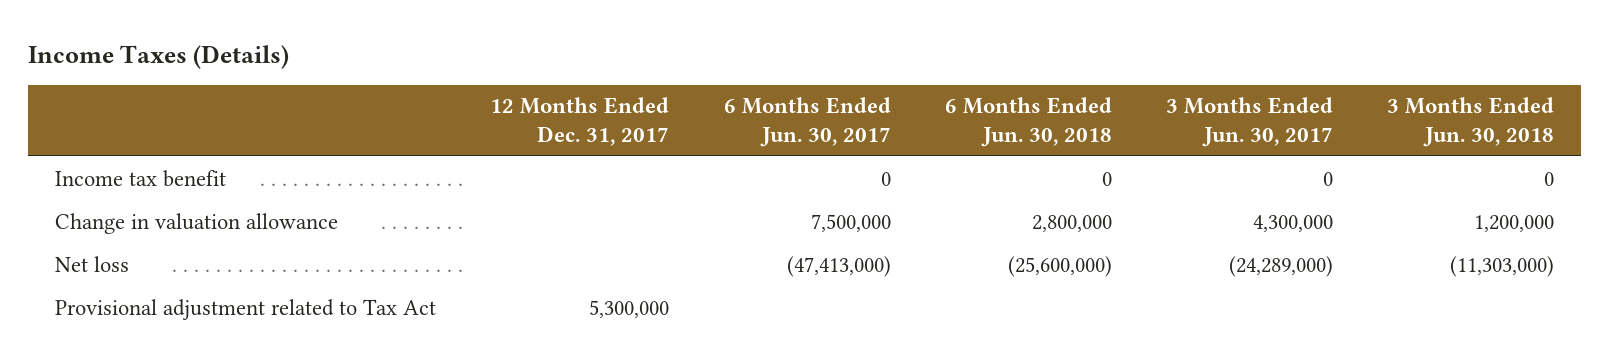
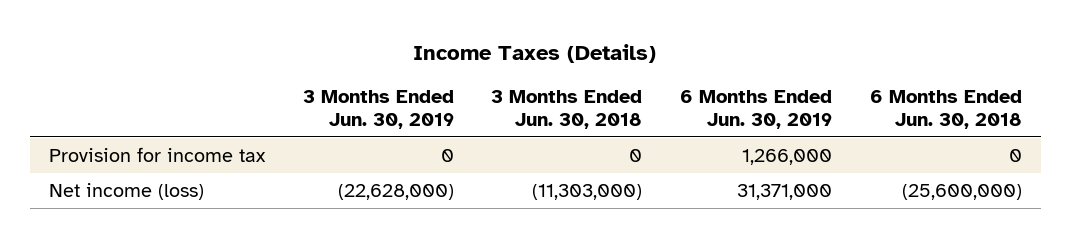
[490,97,670,146] 12 Months Ended Dec. 31, 2017 -> none
[723,97,891,147] 6 Months Ended Jun. 30, 2017 -> none
[1166,97,1334,147] 3 Months Ended Jun. 30, 2017 -> none
none -> [302,90,454,130] 3 Months Ended Jun. 30, 2019
none -> [680,90,833,130] 6 Months Ended Jun. 30, 2019
[55,212,339,234] Change in valuation allowance -> none
[55,298,437,320] Provisional adjustment related to Tax Act -> none
[55,169,227,187] Income tax benefit -> [48,146,266,162] Provision for income tax
[55,255,130,272] Net loss -> [48,182,204,200] Net income (loss)

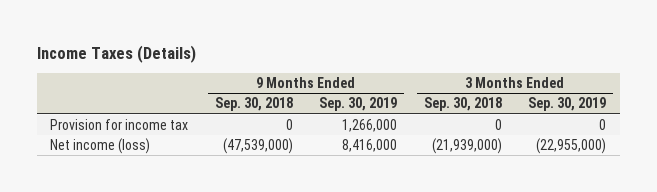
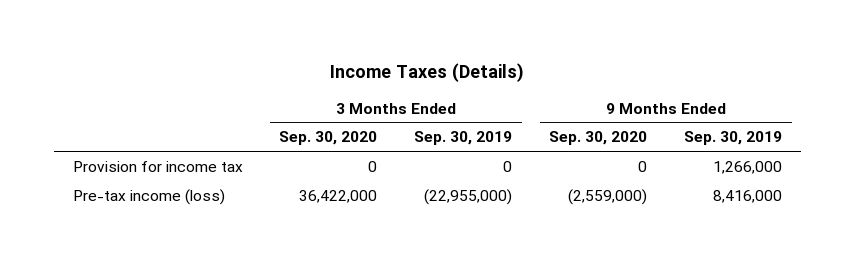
[214,97,293,112] Sep. 30, 2018 -> none
[423,97,502,112] Sep. 30, 2018 -> none
none -> [279,131,378,146] Sep. 30, 2020
none -> [549,131,648,146] Sep. 30, 2020
[50,138,151,155] Net income (loss) -> [72,188,225,205] Pre-tax income (loss)

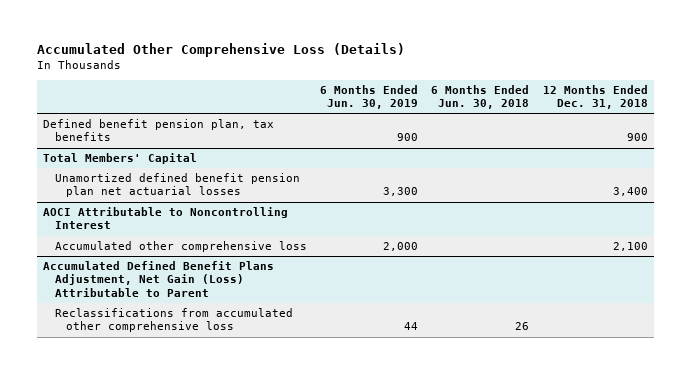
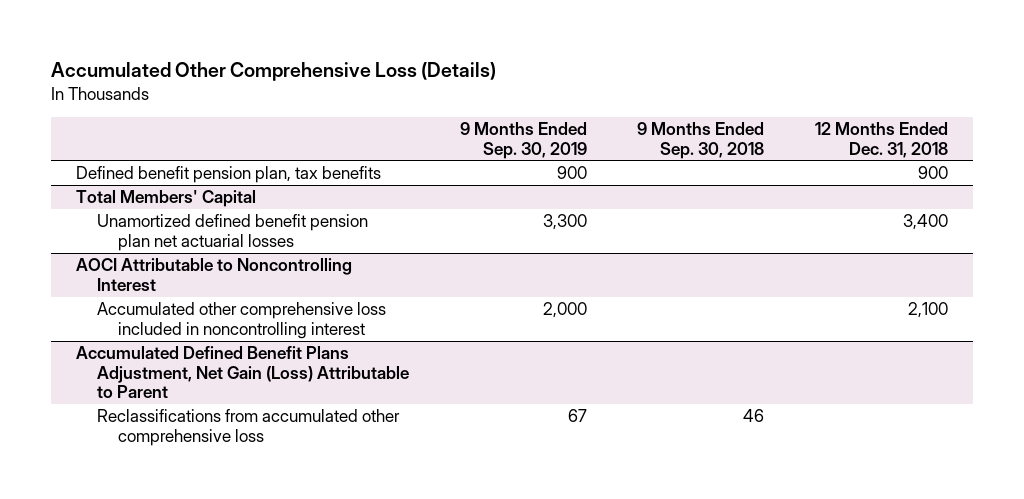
[320,84,419,110] 6 Months Ended Jun. 30, 2019 -> none
[431,84,530,110] 6 Months Ended Jun. 30, 2018 -> none
none -> [459,121,587,159] 9 Months Ended Sep. 30, 2019
none -> [637,121,765,159] 9 Months Ended Sep. 30, 2018
[54,241,307,253] Accumulated other comprehensive loss -> [97,302,387,339] Accumulated other comprehensive loss included in noncontrolling interest

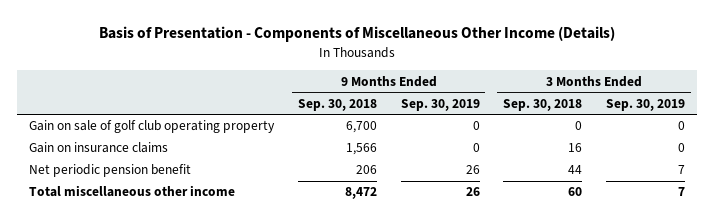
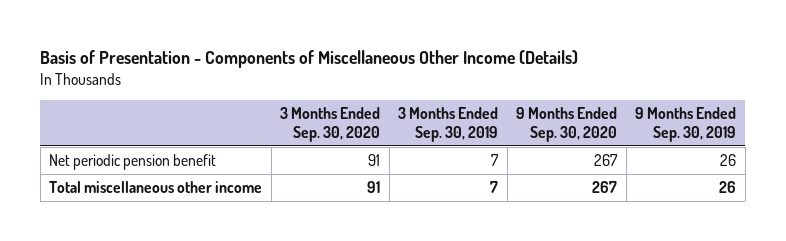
[297,98,377,111] Sep. 30, 2018 -> none
[503,98,583,111] Sep. 30, 2018 -> none
none -> [280,107,381,142] 3 Months Ended Sep. 30, 2020
none -> [516,107,618,142] 9 Months Ended Sep. 30, 2020
[29,120,276,134] Gain on sale of golf club operating property -> none
[29,142,169,154] Gain on insurance claims -> none

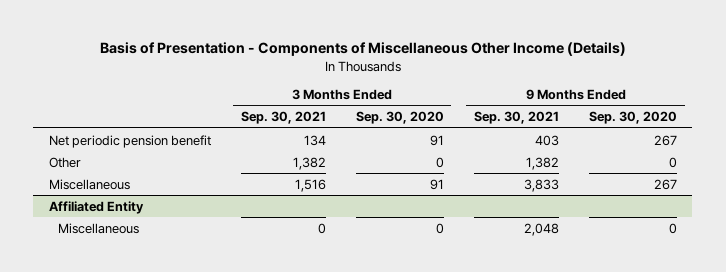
[398,107,499,142] 3 Months Ended Sep. 30, 2019 -> none
[635,107,737,142] 9 Months Ended Sep. 30, 2019 -> none
none -> [240,111,326,125] Sep. 30, 2021
none -> [473,111,559,125] Sep. 30, 2021
none -> [48,156,81,168] Other
[49,181,263,194] Total miscellaneous other income -> [48,178,130,190] Miscellaneous
none -> [48,200,144,214] Affiliated Entity
none -> [57,222,139,234] Miscellaneous

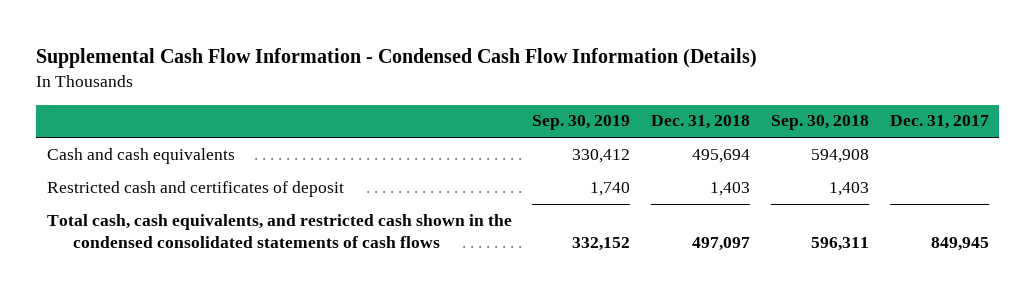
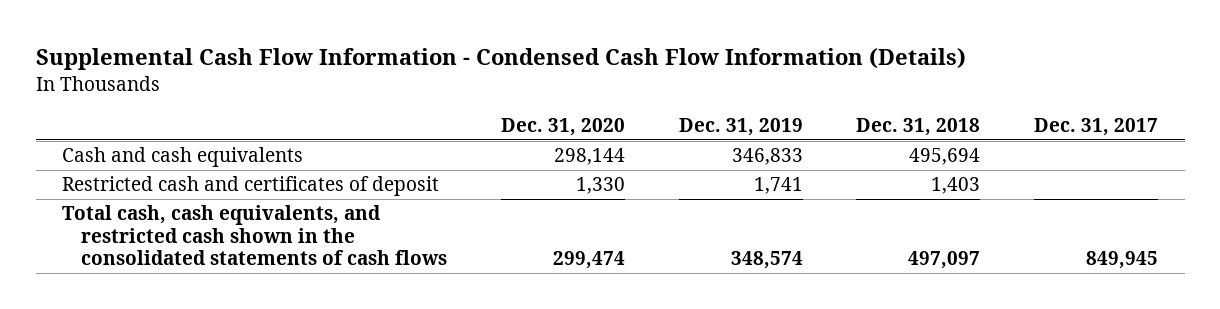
[532,115,631,131] Sep. 30, 2019 -> none
[770,115,869,131] Sep. 30, 2018 -> none
none -> [501,118,626,137] Dec. 31, 2020
none -> [678,118,803,137] Dec. 31, 2019
[46,213,512,249] Total cash, cash equivalents, and restricted cash shown in the condensed consolidated statements of cash flows -> [62,205,448,266] Total cash, cash equivalents, and restricted cash shown in the consolidated statements of cash flows

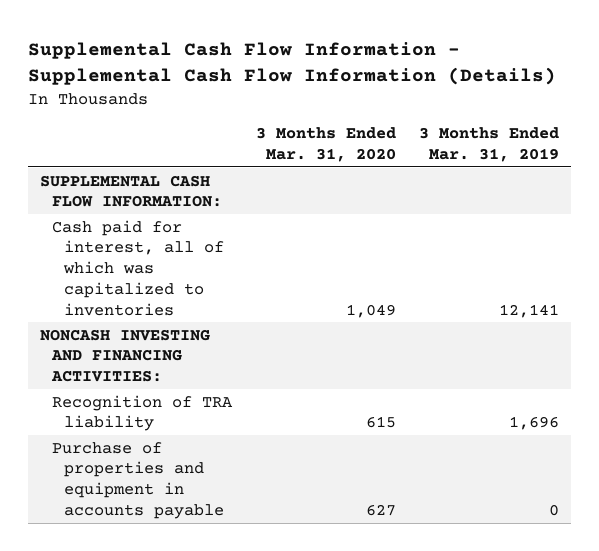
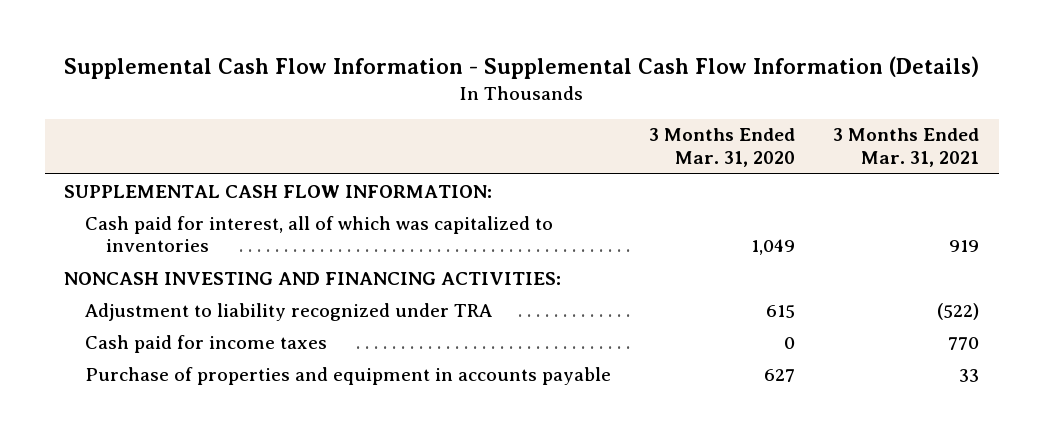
[419,127,560,162] 3 Months Ended Mar. 31, 2019 -> none
none -> [833,128,980,168] 3 Months Ended Mar. 31, 2021
[52,394,234,432] Recognition of TRA liability -> [85,302,493,321] Adjustment to liability recognized under TRA
none -> [85,334,328,353] Cash paid for income taxes

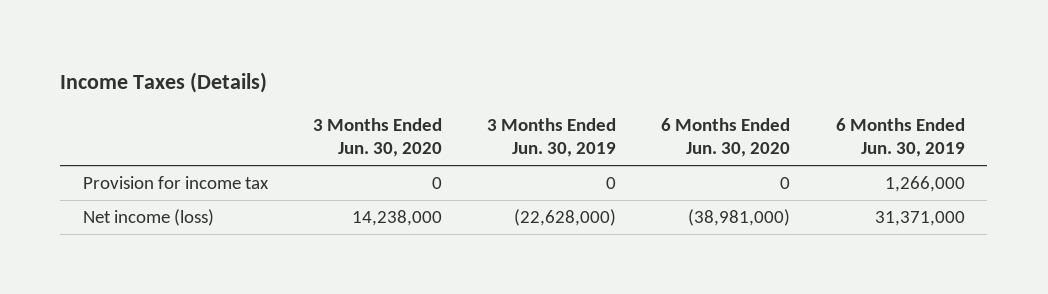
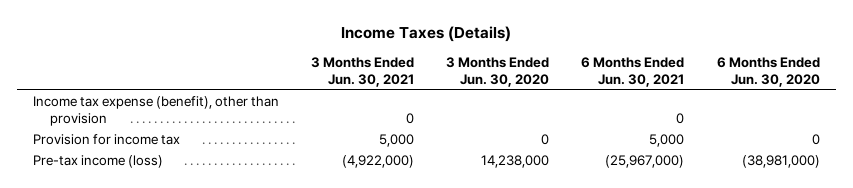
[487,118,617,158] 3 Months Ended Jun. 30, 2019 -> none
[835,118,965,158] 6 Months Ended Jun. 30, 2019 -> none
none -> [311,57,415,88] 3 Months Ended Jun. 30, 2021
none -> [581,57,685,88] 6 Months Ended Jun. 30, 2021
none -> [32,96,279,127] Income tax expense (benefit), other than provision
[82,209,214,227] Net income (loss) -> [32,155,163,169] Pre-tax income (loss)

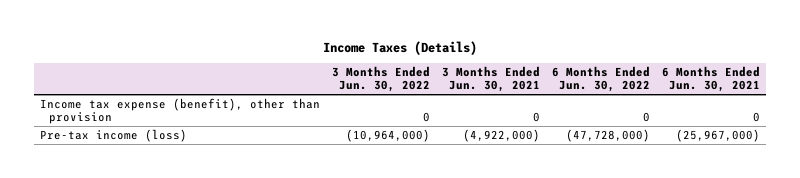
[446,57,550,88] 3 Months Ended Jun. 30, 2020 -> none
[716,57,820,88] 6 Months Ended Jun. 30, 2020 -> none
none -> [332,65,431,93] 3 Months Ended Jun. 30, 2022
none -> [552,65,651,93] 6 Months Ended Jun. 30, 2022
[32,134,180,146] Provision for income tax -> none

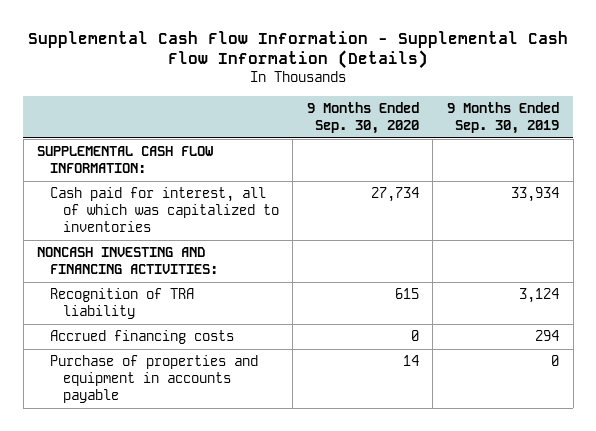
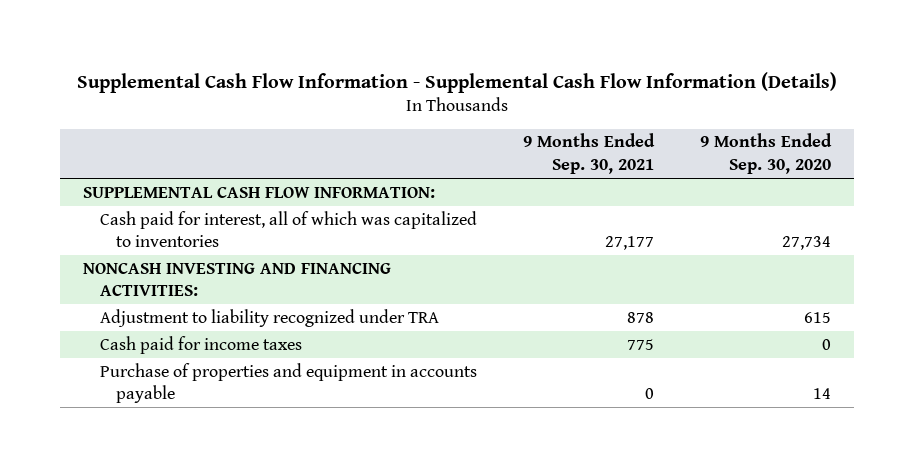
[446,101,559,134] 9 Months Ended Sep. 30, 2019 -> none
none -> [522,133,655,174] 9 Months Ended Sep. 30, 2021
[49,330,234,345] Accrued financing costs -> none
[49,288,194,320] Recognition of TRA liability -> [99,308,439,327] Adjustment to liability recognized under TRA
none -> [99,335,302,354] Cash paid for income taxes

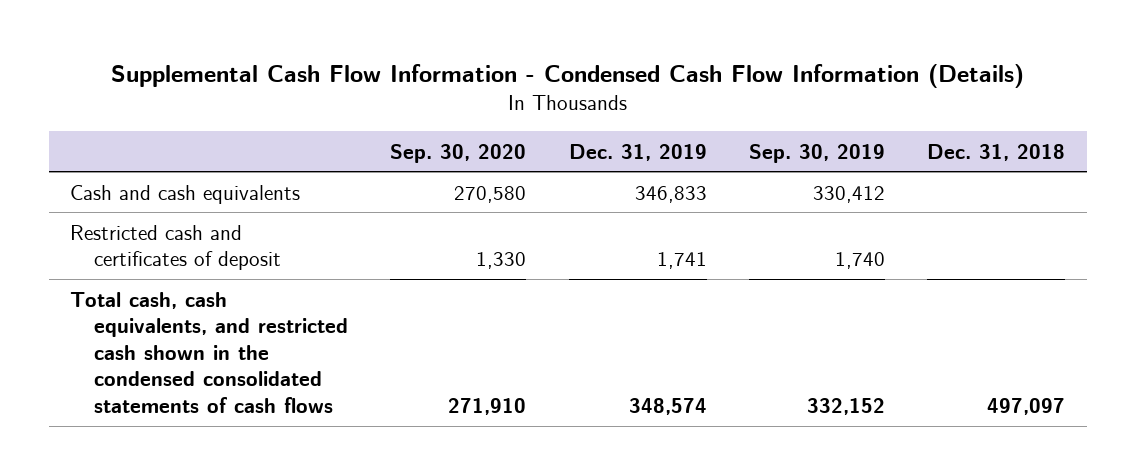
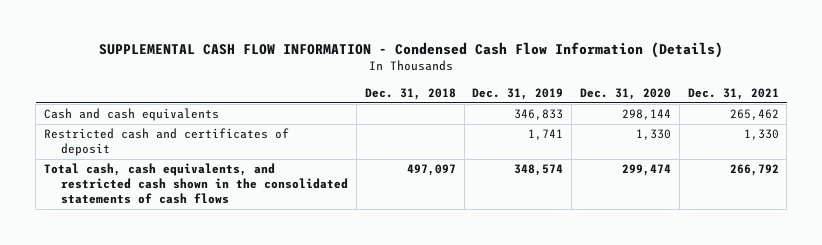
[110,63,1024,88] Supplemental Cash Flow Information - Condensed Cash Flow Information (Details) -> [99,42,724,59] SUPPLEMENTAL CASH FLOW INFORMATION - Condensed Cash Flow Information (Details)
[390,143,527,163] Sep. 30, 2020 -> none
[749,143,886,163] Sep. 30, 2019 -> none
none -> [579,87,671,100] Dec. 31, 2020
none -> [687,87,779,100] Dec. 31, 2021
[70,291,349,414] Total cash, cash equivalents, and restricted cash shown in the condensed consolidated statements of cash flows -> [43,163,349,204] Total cash, cash equivalents, and restricted cash shown in the consolidated statements of cash flows

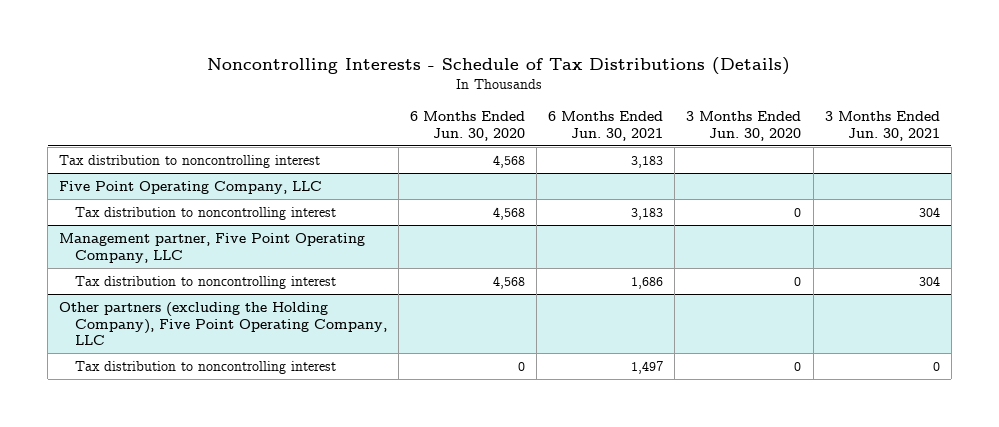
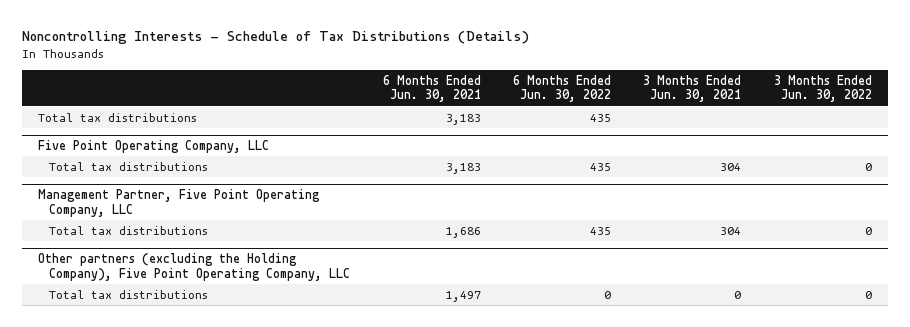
[410,110,526,141] 6 Months Ended Jun. 30, 2020 -> none
[686,110,802,141] 3 Months Ended Jun. 30, 2020 -> none
none -> [512,74,611,103] 6 Months Ended Jun. 30, 2022
none -> [773,74,872,103] 3 Months Ended Jun. 30, 2022
[59,154,321,168] Tax distribution to noncontrolling interest -> [38,112,198,122] Total tax distributions
[74,206,336,220] Tax distribution to noncontrolling interest -> [49,161,209,171] Total tax distributions
[59,232,366,263] Management partner, Five Point Operating Company, LLC -> [38,189,321,217] Management Partner, Five Point Operating Company, LLC
[74,275,336,289] Tax distribution to noncontrolling interest -> [49,225,209,235] Total tax distributions
[74,360,336,374] Tax distribution to noncontrolling interest -> [49,289,209,299] Total tax distributions

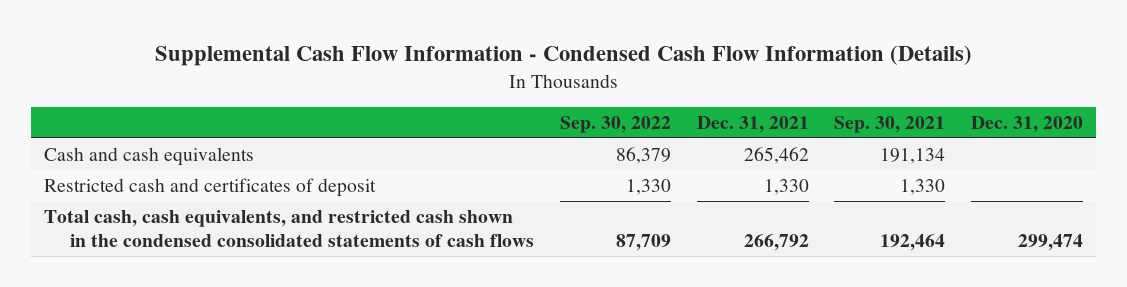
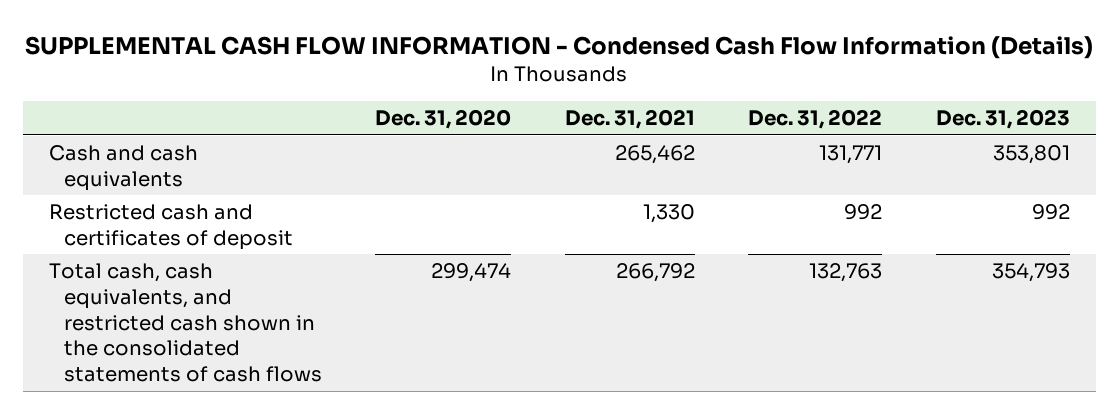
[154,45,972,67] Supplemental Cash Flow Information - Condensed Cash Flow Information (Details) -> [25,35,1094,59] SUPPLEMENTAL CASH FLOW INFORMATION - Condensed Cash Flow Information (Details)
[560,115,672,133] Sep. 30, 2022 -> none
[834,115,946,133] Sep. 30, 2021 -> none
none -> [748,109,883,130] Dec. 31, 2022
none -> [935,109,1070,130] Dec. 31, 2023
[44,209,535,248] Total cash, cash equivalents, and restricted cash shown in the condensed consolidated statements of cash flows -> [49,263,322,383] Total cash, cash equivalents, and restricted cash shown in the consolidated statements of cash flows

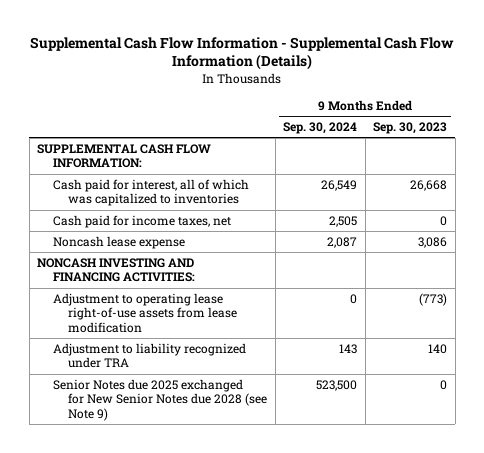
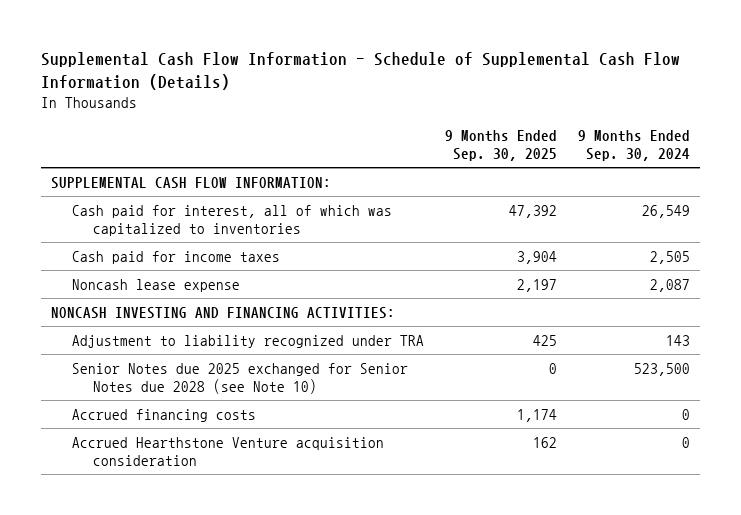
[30,36,455,71] Supplemental Cash Flow Information - Supplemental Cash Flow Information (Details) -> [41,51,681,90] Supplemental Cash Flow Information - Schedule of Supplemental Cash Flow Information (Details)
[373,122,448,135] Sep. 30, 2023 -> none
none -> [445,130,558,161] 9 Months Ended Sep. 30, 2025
[52,215,231,229] Cash paid for income taxes, net -> [72,250,281,264] Cash paid for income taxes
[52,293,238,333] Adjustment to operating lease right-of-use assets from lease modification -> none
[52,379,268,421] Senior Notes due 2025 exchanged for New Senior Notes due 2028 (see Note 9) -> [72,362,409,394] Senior Notes due 2025 exchanged for Senior Notes due 2028 (see Note 10)
none -> [72,408,257,422] Accrued financing costs
none -> [72,436,385,466] Accrued Hearthstone Venture acquisition consideration

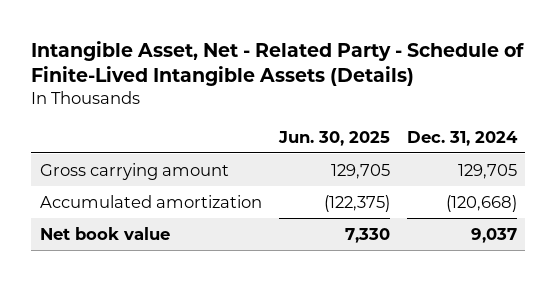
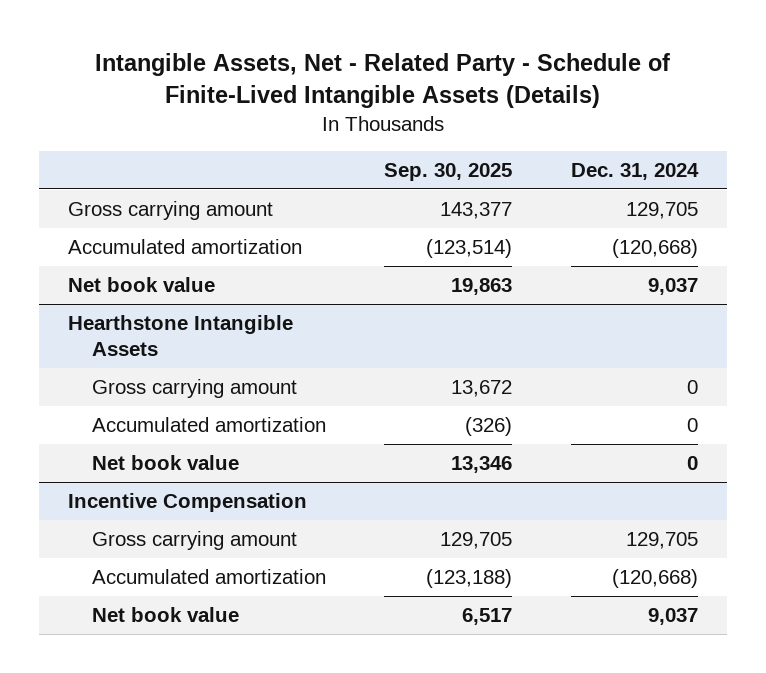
[31,40,525,87] Intangible Asset, Net - Related Party - Schedule of Finite-Lived Intangible Assets (Details) -> [94,52,670,108] Intangible Assets, Net - Related Party - Schedule of Finite-Lived Intangible Assets (Details)
[277,130,390,146] Jun. 30, 2025 -> none
none -> [384,163,513,182] Sep. 30, 2025
none -> [68,314,294,356] Hearthstone Intangible Assets
none -> [91,378,297,398] Gross carrying amount
none -> [91,416,326,432] Accumulated amortization
none -> [91,454,239,470] Net book value
none -> [68,492,308,512] Incentive Compensation
none -> [91,530,297,550] Gross carrying amount
none -> [91,568,326,584] Accumulated amortization
none -> [91,606,239,622] Net book value

